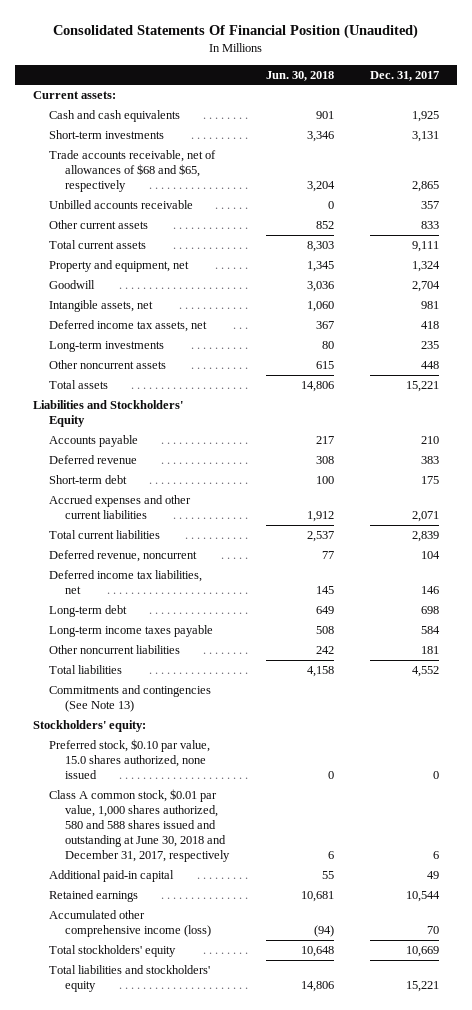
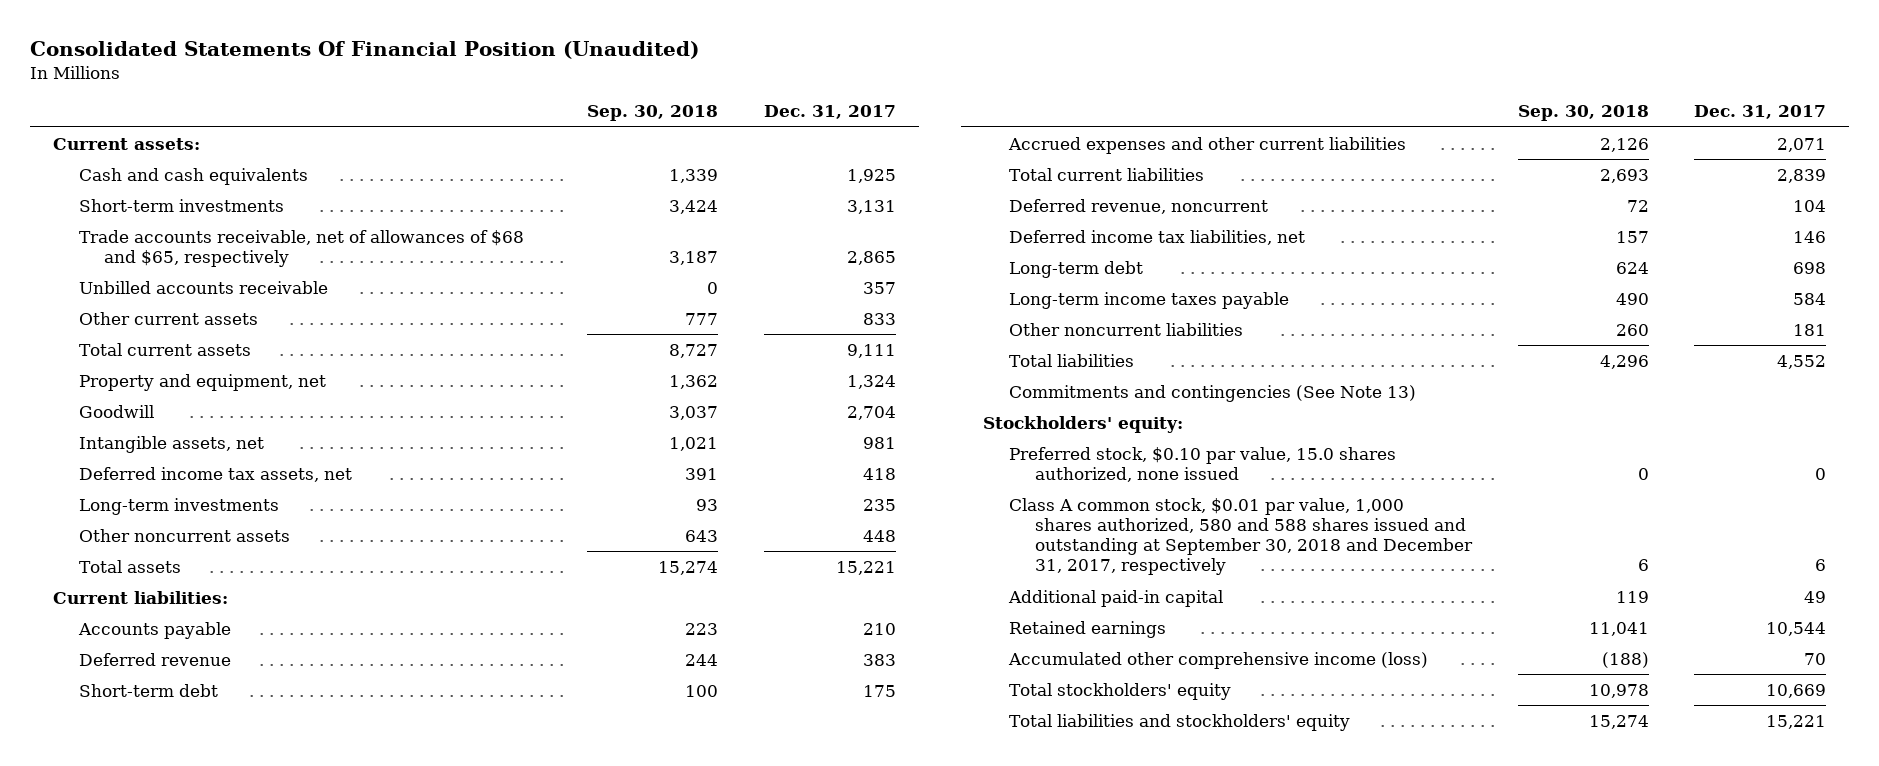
[265,70,334,81] Jun. 30, 2018 -> none
none -> [587,105,719,122] Sep. 30, 2018
[33,400,184,428] Liabilities and Stockholders' Equity -> none
none -> [52,590,228,604] Current liabilities:
[49,789,231,863] Class A common stock, $0.01 par value, 1,000 shares authorized, 580 and 588 shares issued and outstanding at June 30, 2018 and December 31, 2017, respectively -> [1009,497,1473,576] Class A common stock, $0.01 par value, 1,000 shares authorized, 580 and 588 shares issued and outstanding at September 30, 2018 and December 31, 2017, respectively

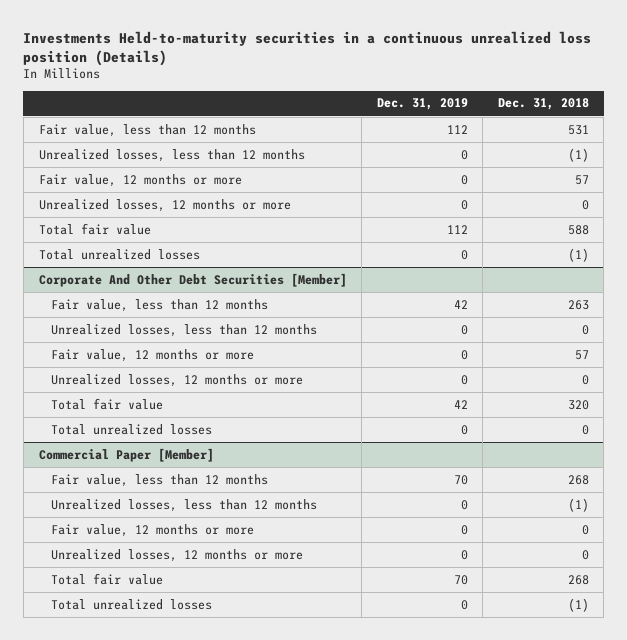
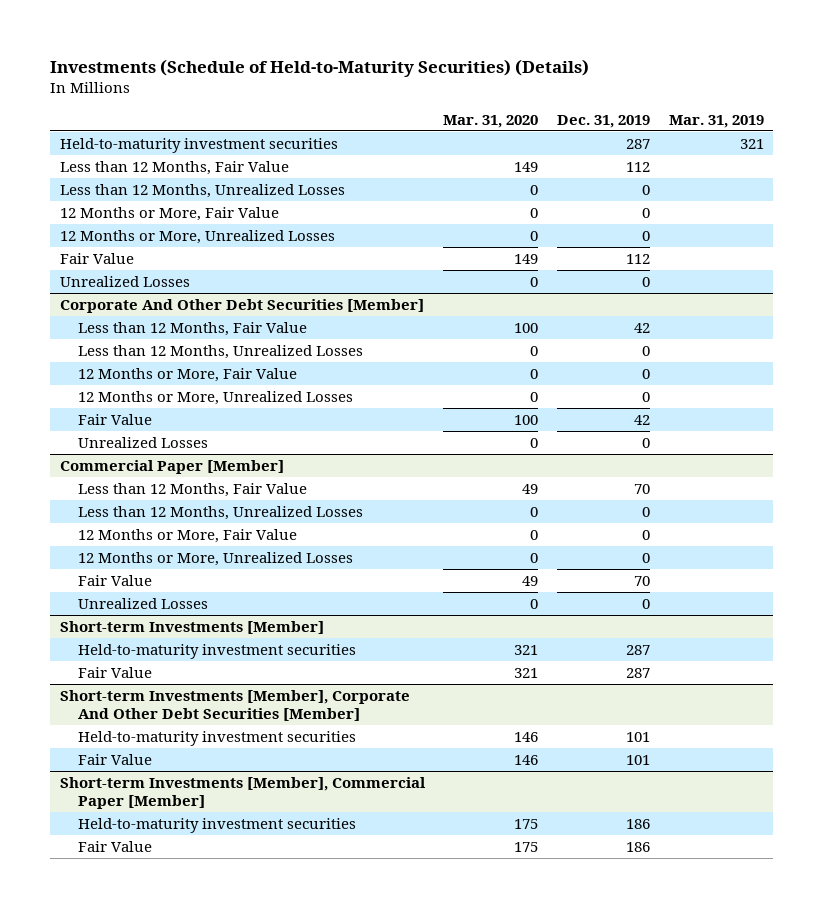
[23,30,592,66] Investments Held-to-maturity securities in a continuous unrealized loss position (Details) -> [50,59,590,78] Investments (Schedule of Held-to-Maturity Securities) (Details)
[497,98,589,111] Dec. 31, 2018 -> none
none -> [443,114,539,128] Mar. 31, 2020
none -> [668,114,764,128] Mar. 31, 2019
none -> [59,137,338,153] Held-to-maturity investment securities
[38,123,256,137] Fair value, less than 12 months -> [59,160,289,175] Less than 12 Months, Fair Value
[38,148,305,162] Unrealized losses, less than 12 months -> [59,183,345,198] Less than 12 Months, Unrealized Losses
[38,173,242,187] Fair value, 12 months or more -> [59,206,279,221] 12 Months or More, Fair Value
[38,198,291,212] Unrealized losses, 12 months or more -> [59,229,335,244] 12 Months or More, Unrealized Losses
[38,222,151,235] Total fair value -> [59,252,134,264] Fair Value
[38,248,200,260] Total unrealized losses -> [59,275,190,287] Unrealized Losses
[51,298,269,312] Fair value, less than 12 months -> [78,321,308,336] Less than 12 Months, Fair Value
[51,323,318,337] Unrealized losses, less than 12 months -> [78,344,364,359] Less than 12 Months, Unrealized Losses
[51,348,255,362] Fair value, 12 months or more -> [78,367,298,382] 12 Months or More, Fair Value
[51,373,304,387] Unrealized losses, 12 months or more -> [78,390,354,405] 12 Months or More, Unrealized Losses
[51,397,164,410] Total fair value -> [78,413,153,425] Fair Value
[51,423,213,435] Total unrealized losses -> [78,436,209,448] Unrealized Losses
[51,473,269,487] Fair value, less than 12 months -> [78,482,308,497] Less than 12 Months, Fair Value
[51,498,318,512] Unrealized losses, less than 12 months -> [78,505,364,520] Less than 12 Months, Unrealized Losses
[51,523,255,537] Fair value, 12 months or more -> [78,528,298,543] 12 Months or More, Fair Value
[51,548,304,562] Unrealized losses, 12 months or more -> [78,551,354,566] 12 Months or More, Unrealized Losses
[51,572,164,585] Total fair value -> [78,574,153,586] Fair Value
[51,598,213,610] Total unrealized losses -> [78,597,209,609] Unrealized Losses
none -> [59,620,324,634] Short-term Investments [Member]
none -> [78,643,357,659] Held-to-maturity investment securities
none -> [78,666,153,678] Fair Value
none -> [59,689,410,721] Short-term Investments [Member], Corporate And Other Debt Securities [Member]
none -> [78,730,357,746] Held-to-maturity investment securities
none -> [78,753,153,765] Fair Value
none -> [59,776,426,809] Short-term Investments [Member], Commercial Paper [Member]
none -> [78,817,357,833] Held-to-maturity investment securities
none -> [78,840,153,852] Fair Value

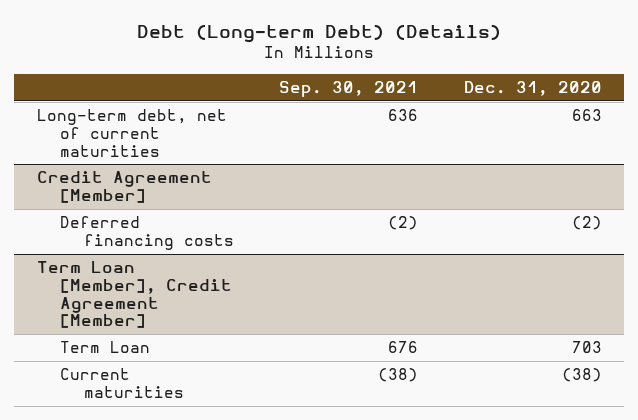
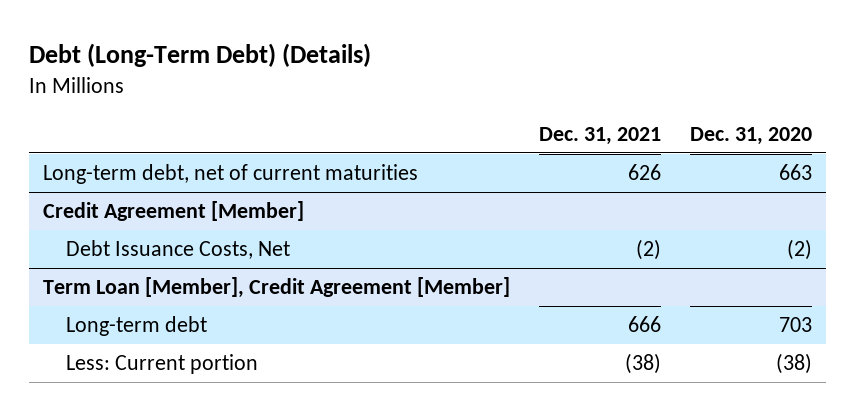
[137,23,502,43] Debt (Long-term Debt) (Details) -> [28,42,371,67] Debt (Long-Term Debt) (Details)
[279,81,419,98] Sep. 30, 2021 -> none
none -> [538,126,661,145] Dec. 31, 2021
[60,216,235,251] Deferred financing costs -> [66,240,291,260] Debt Issuance Costs, Net
[60,341,151,354] Term Loan -> [66,316,208,337] Long-term debt
[60,368,185,399] Current maturities -> [66,354,259,375] Less: Current portion

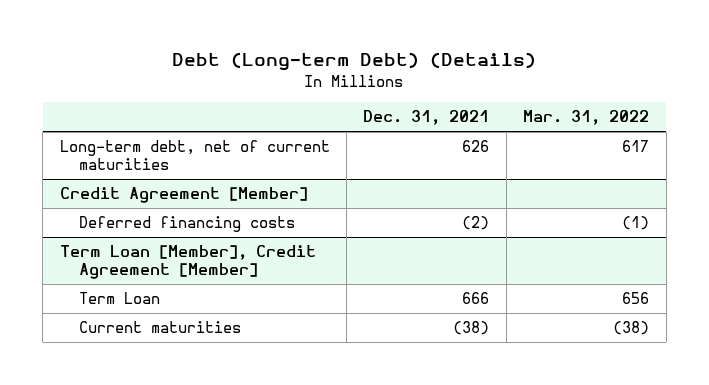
[28,42,371,67] Debt (Long-Term Debt) (Details) -> [172,52,537,72] Debt (Long-term Debt) (Details)
[689,126,812,145] Dec. 31, 2020 -> none
none -> [523,110,650,126] Mar. 31, 2022
[66,240,291,260] Debt Issuance Costs, Net -> [79,216,296,233] Deferred financing costs
[66,316,208,337] Long-term debt -> [79,292,161,305] Term Loan
[66,354,259,375] Less: Current portion -> [79,321,242,334] Current maturities

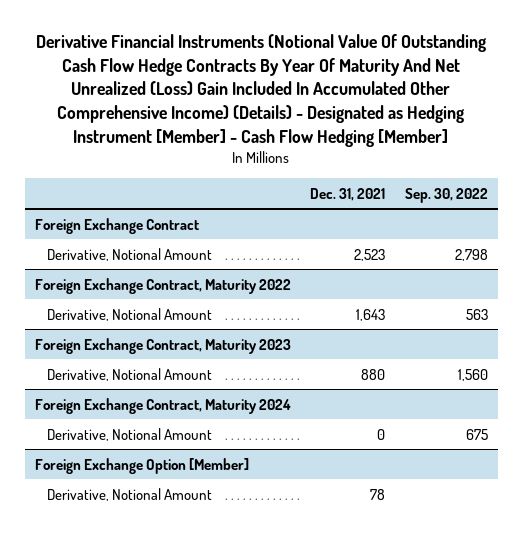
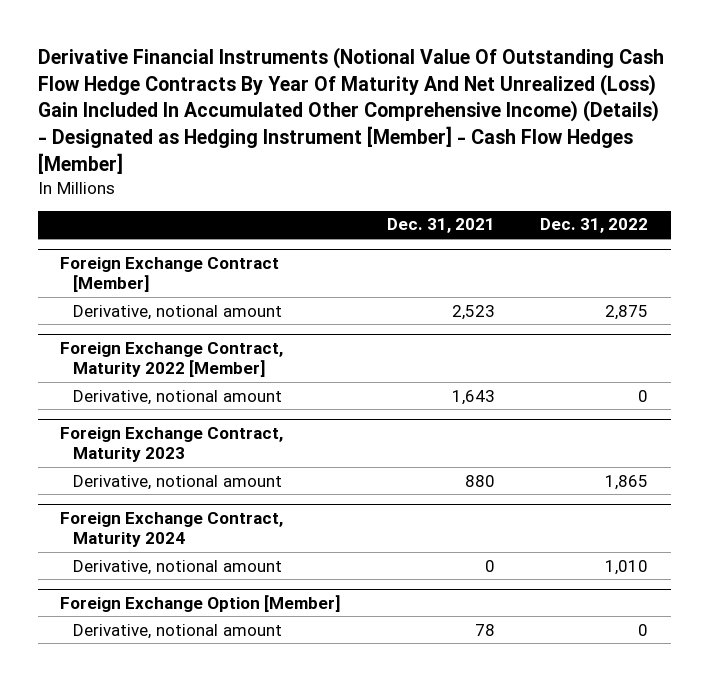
[36,34,487,147] Derivative Financial Instruments (Notional Value Of Outstanding Cash Flow Hedge Contracts By Year Of Maturity And Net Unrealized (Loss) Gain Included In Accumulated Other Comprehensive Income) (Details) - Designated as Hedging Instrument [Member] - Cash Flow Hedging [Member] -> [37,47,664,174] Derivative Financial Instruments (Notional Value Of Outstanding Cash Flow Hedge Contracts By Year Of Maturity And Net Unrealized (Loss) Gain Included In Accumulated Other Comprehensive Income) (Details) - Designated as Hedging Instrument [Member] - Cash Flow Hedges [Member]
[404,187,488,203] Sep. 30, 2022 -> none
none -> [540,218,649,234] Dec. 31, 2022
[34,217,199,234] Foreign Exchange Contract -> [60,256,280,293] Foreign Exchange Contract [Member]
[47,247,213,261] Derivative, Notional Amount -> [73,304,283,320] Derivative, notional amount
[34,277,291,294] Foreign Exchange Contract, Maturity 2022 -> [60,341,284,378] Foreign Exchange Contract, Maturity 2022 [Member]
[47,307,213,321] Derivative, Notional Amount -> [73,389,283,405] Derivative, notional amount
[47,367,213,381] Derivative, Notional Amount -> [73,474,283,490] Derivative, notional amount
[47,427,213,441] Derivative, Notional Amount -> [73,559,283,575] Derivative, notional amount
[47,487,213,501] Derivative, Notional Amount -> [73,623,283,639] Derivative, notional amount

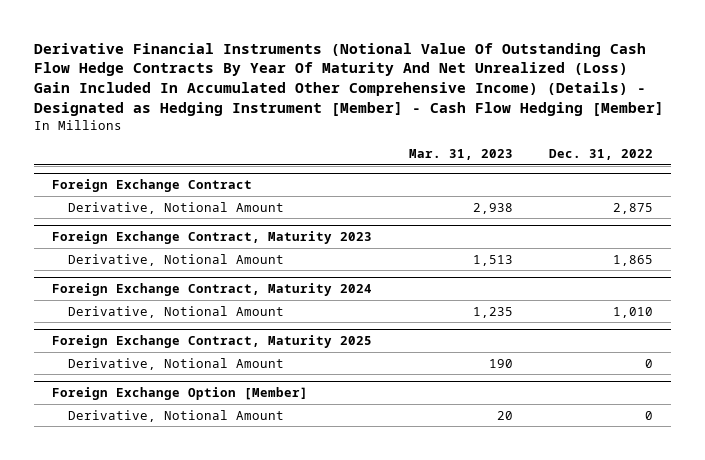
[37,47,664,174] Derivative Financial Instruments (Notional Value Of Outstanding Cash Flow Hedge Contracts By Year Of Maturity And Net Unrealized (Loss) Gain Included In Accumulated Other Comprehensive Income) (Details) - Designated as Hedging Instrument [Member] - Cash Flow Hedges [Member] -> [33,42,664,116] Derivative Financial Instruments (Notional Value Of Outstanding Cash Flow Hedge Contracts By Year Of Maturity And Net Unrealized (Loss) Gain Included In Accumulated Other Comprehensive Income) (Details) - Designated as Hedging Instrument [Member] - Cash Flow Hedging [Member]
[386,218,495,234] Dec. 31, 2021 -> none
none -> [408,149,513,161] Mar. 31, 2023
[60,341,284,378] Foreign Exchange Contract, Maturity 2022 [Member] -> none
[73,389,283,405] Derivative, notional amount -> none
[60,256,280,293] Foreign Exchange Contract [Member] -> [52,179,253,193] Foreign Exchange Contract
[73,304,283,320] Derivative, notional amount -> [67,201,284,214] Derivative, Notional Amount
[73,474,283,490] Derivative, notional amount -> [67,253,284,266] Derivative, Notional Amount
[73,559,283,575] Derivative, notional amount -> [67,305,284,318] Derivative, Notional Amount
none -> [52,335,373,349] Foreign Exchange Contract, Maturity 2025
none -> [67,357,284,370] Derivative, Notional Amount
[73,623,283,639] Derivative, notional amount -> [67,409,284,422] Derivative, Notional Amount

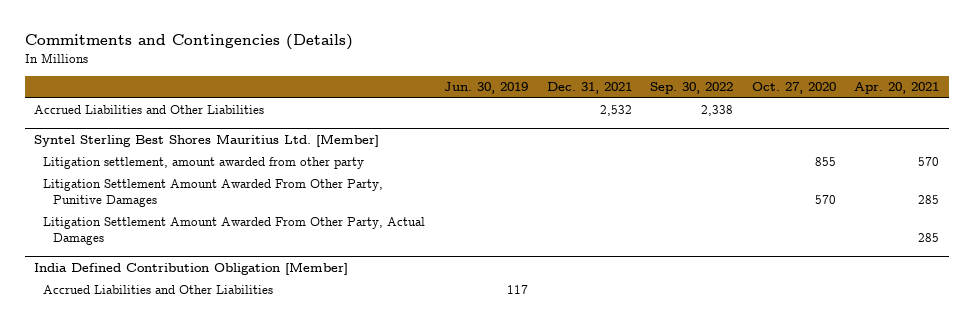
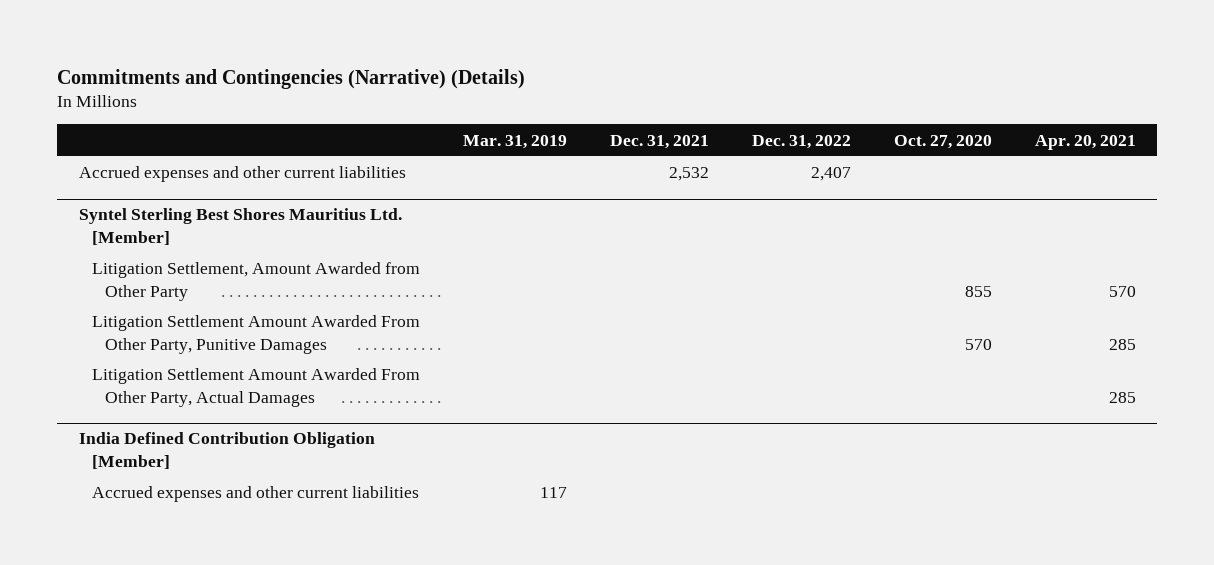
[24,34,353,51] Commitments and Contingencies (Details) -> [57,68,526,89] Commitments and Contingencies (Narrative) (Details)
[443,82,528,95] Jun. 30, 2019 -> none
[650,82,734,95] Sep. 30, 2022 -> none
none -> [462,134,567,149] Mar. 31, 2019
none -> [751,134,851,149] Dec. 31, 2022
[34,105,265,115] Accrued Liabilities and Other Liabilities -> [78,166,406,183] Accrued expenses and other current liabilities
[43,157,365,170] Litigation settlement, amount awarded from other party -> [91,262,420,301] Litigation Settlement, Amount Awarded from Other Party
[43,285,274,295] Accrued Liabilities and Other Liabilities -> [91,486,419,503] Accrued expenses and other current liabilities

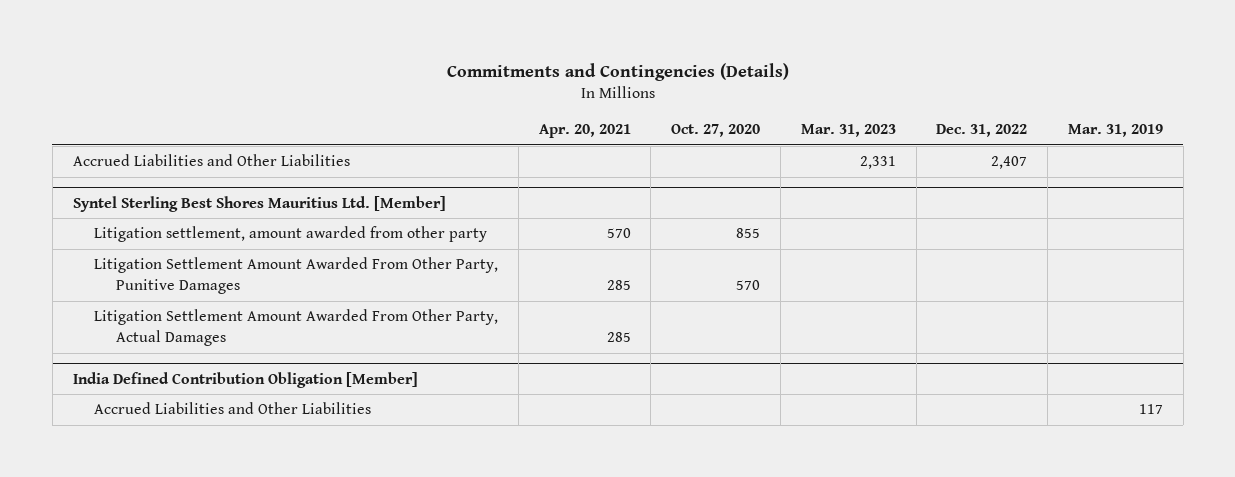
[57,68,526,89] Commitments and Contingencies (Narrative) (Details) -> [446,62,789,81] Commitments and Contingencies (Details)
[609,134,709,149] Dec. 31, 2021 -> none
none -> [800,123,896,137] Mar. 31, 2023
[78,166,406,183] Accrued expenses and other current liabilities -> [72,154,350,167] Accrued Liabilities and Other Liabilities
[91,262,420,301] Litigation Settlement, Amount Awarded from Other Party -> [94,226,488,243] Litigation settlement, amount awarded from other party
[91,486,419,503] Accrued expenses and other current liabilities -> [94,402,372,415] Accrued Liabilities and Other Liabilities

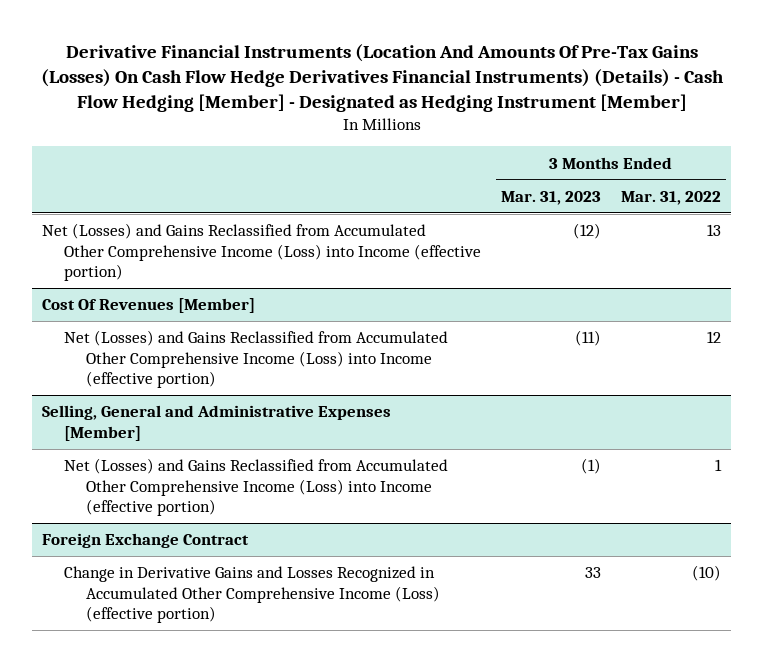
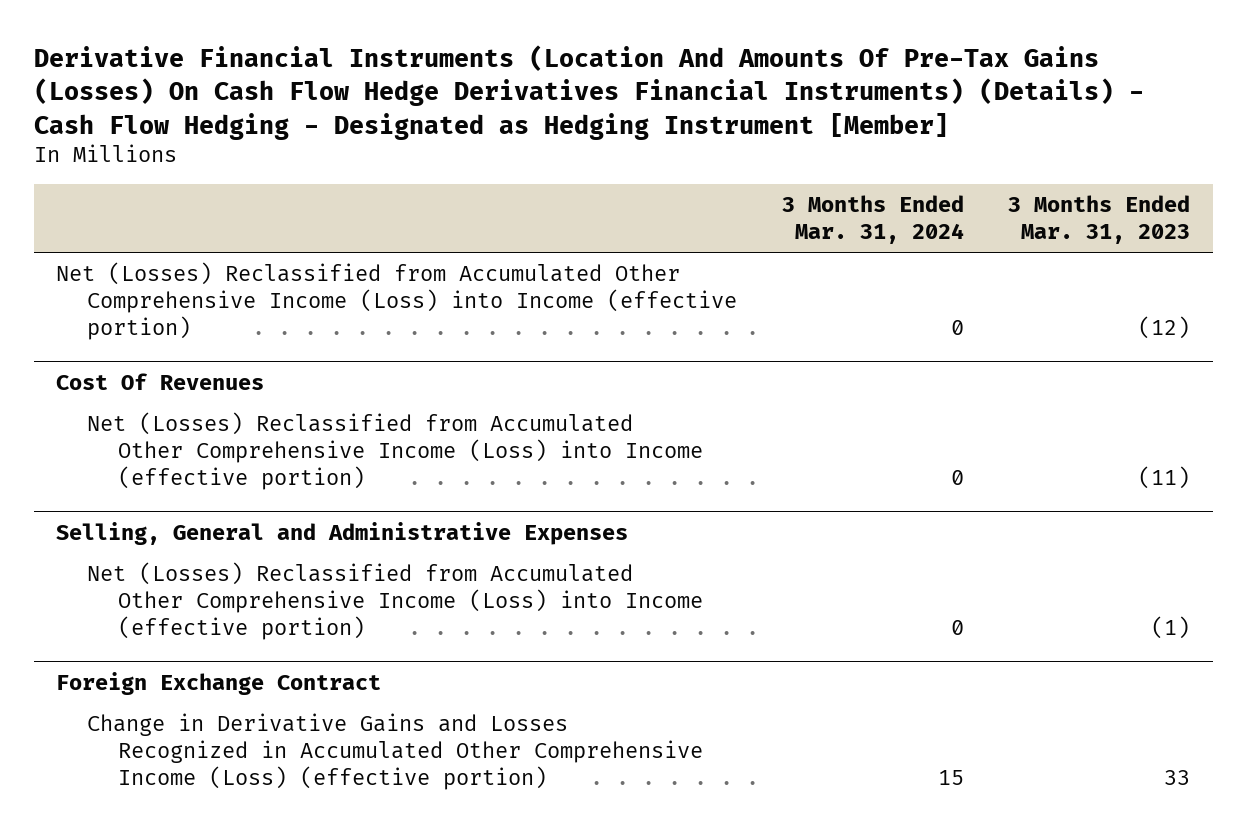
[40,43,724,113] Derivative Financial Instruments (Location And Amounts Of Pre-Tax Gains (Losses) On Cash Flow Hedge Derivatives Financial Instruments) (Details) - Cash Flow Hedging [Member] - Designated as Hedging Instrument [Member] -> [33,45,1144,140] Derivative Financial Instruments (Location And Amounts Of Pre-Tax Gains (Losses) On Cash Flow Hedge Derivatives Financial Instruments) (Details) - Cash Flow Hedging - Designated as Hedging Instrument [Member]
[621,190,722,205] Mar. 31, 2022 -> none
none -> [781,195,964,244] 3 Months Ended Mar. 31, 2024
[42,223,482,282] Net (Losses) and Gains Reclassified from Accumulated Other Comprehensive Income (Loss) into Income (effective portion) -> [56,262,738,340] Net (Losses) Reclassified from Accumulated Other Comprehensive Income (Loss) into Income (effective portion)
[42,298,256,314] Cost Of Revenues [Member] -> [56,372,265,390] Cost Of Revenues
[64,330,449,389] Net (Losses) and Gains Reclassified from Accumulated Other Comprehensive Income (Loss) into Income (effective portion) -> [87,412,704,490] Net (Losses) Reclassified from Accumulated Other Comprehensive Income (Loss) into Income (effective portion)
[42,405,392,441] Selling, General and Administrative Expenses [Member] -> [56,521,629,545] Selling, General and Administrative Expenses
[64,458,449,517] Net (Losses) and Gains Reclassified from Accumulated Other Comprehensive Income (Loss) into Income (effective portion) -> [87,562,704,640] Net (Losses) Reclassified from Accumulated Other Comprehensive Income (Loss) into Income (effective portion)

